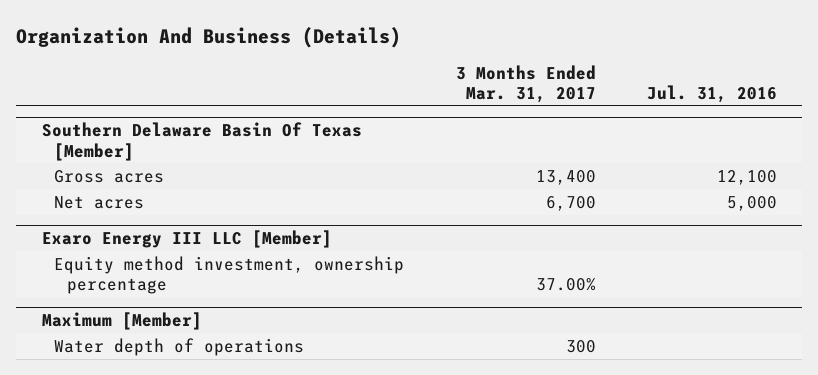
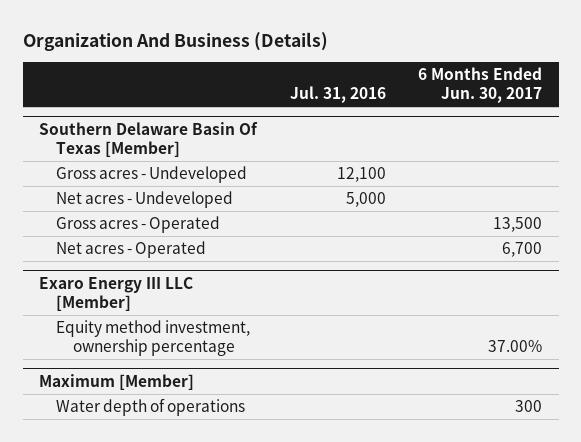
[455,64,596,104] 3 Months Ended Mar. 31, 2017 -> none
none -> [418,67,543,104] 6 Months Ended Jun. 30, 2017
[54,169,165,183] Gross acres -> [56,166,248,184] Gross acres - Undeveloped
[54,195,145,209] Net acres -> [56,191,234,209] Net acres - Undeveloped
none -> [56,216,221,234] Gross acres - Operated
none -> [56,241,207,259] Net acres - Operated

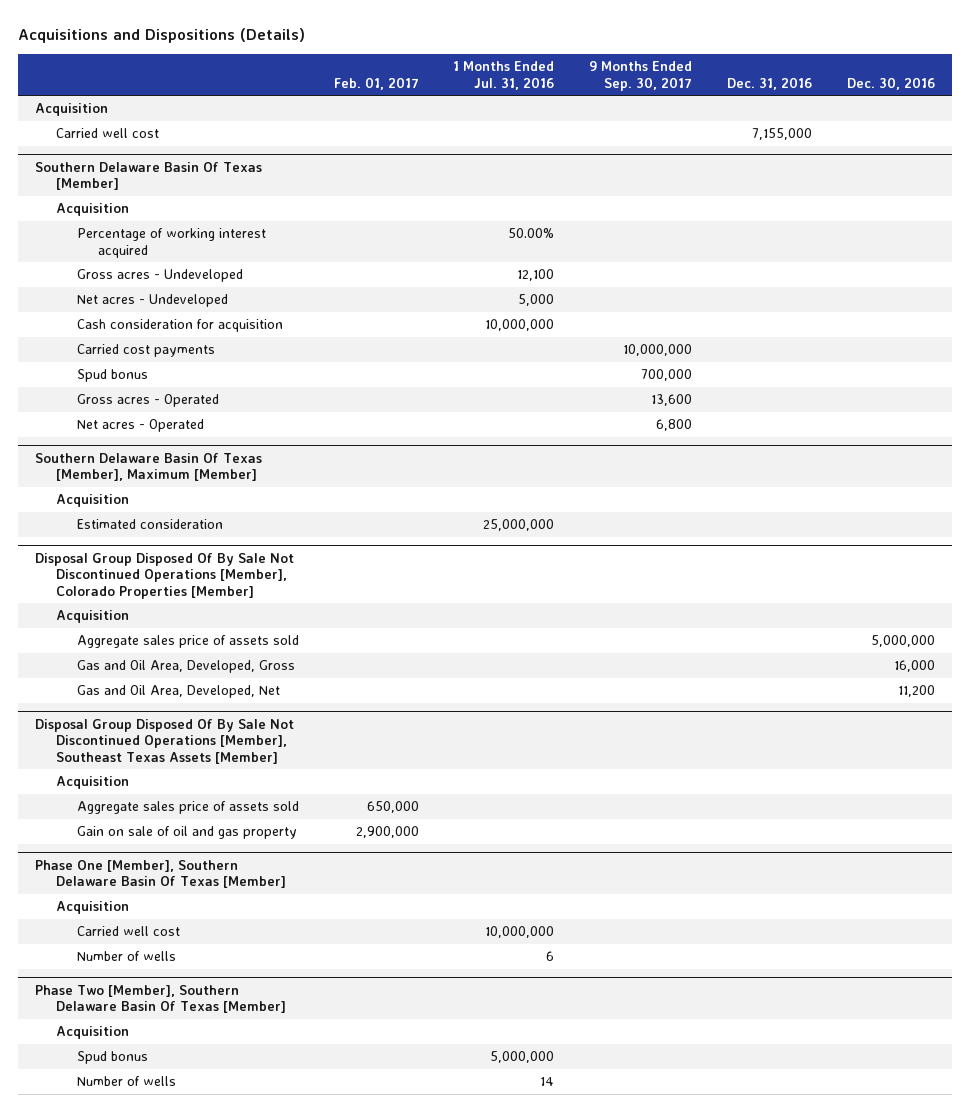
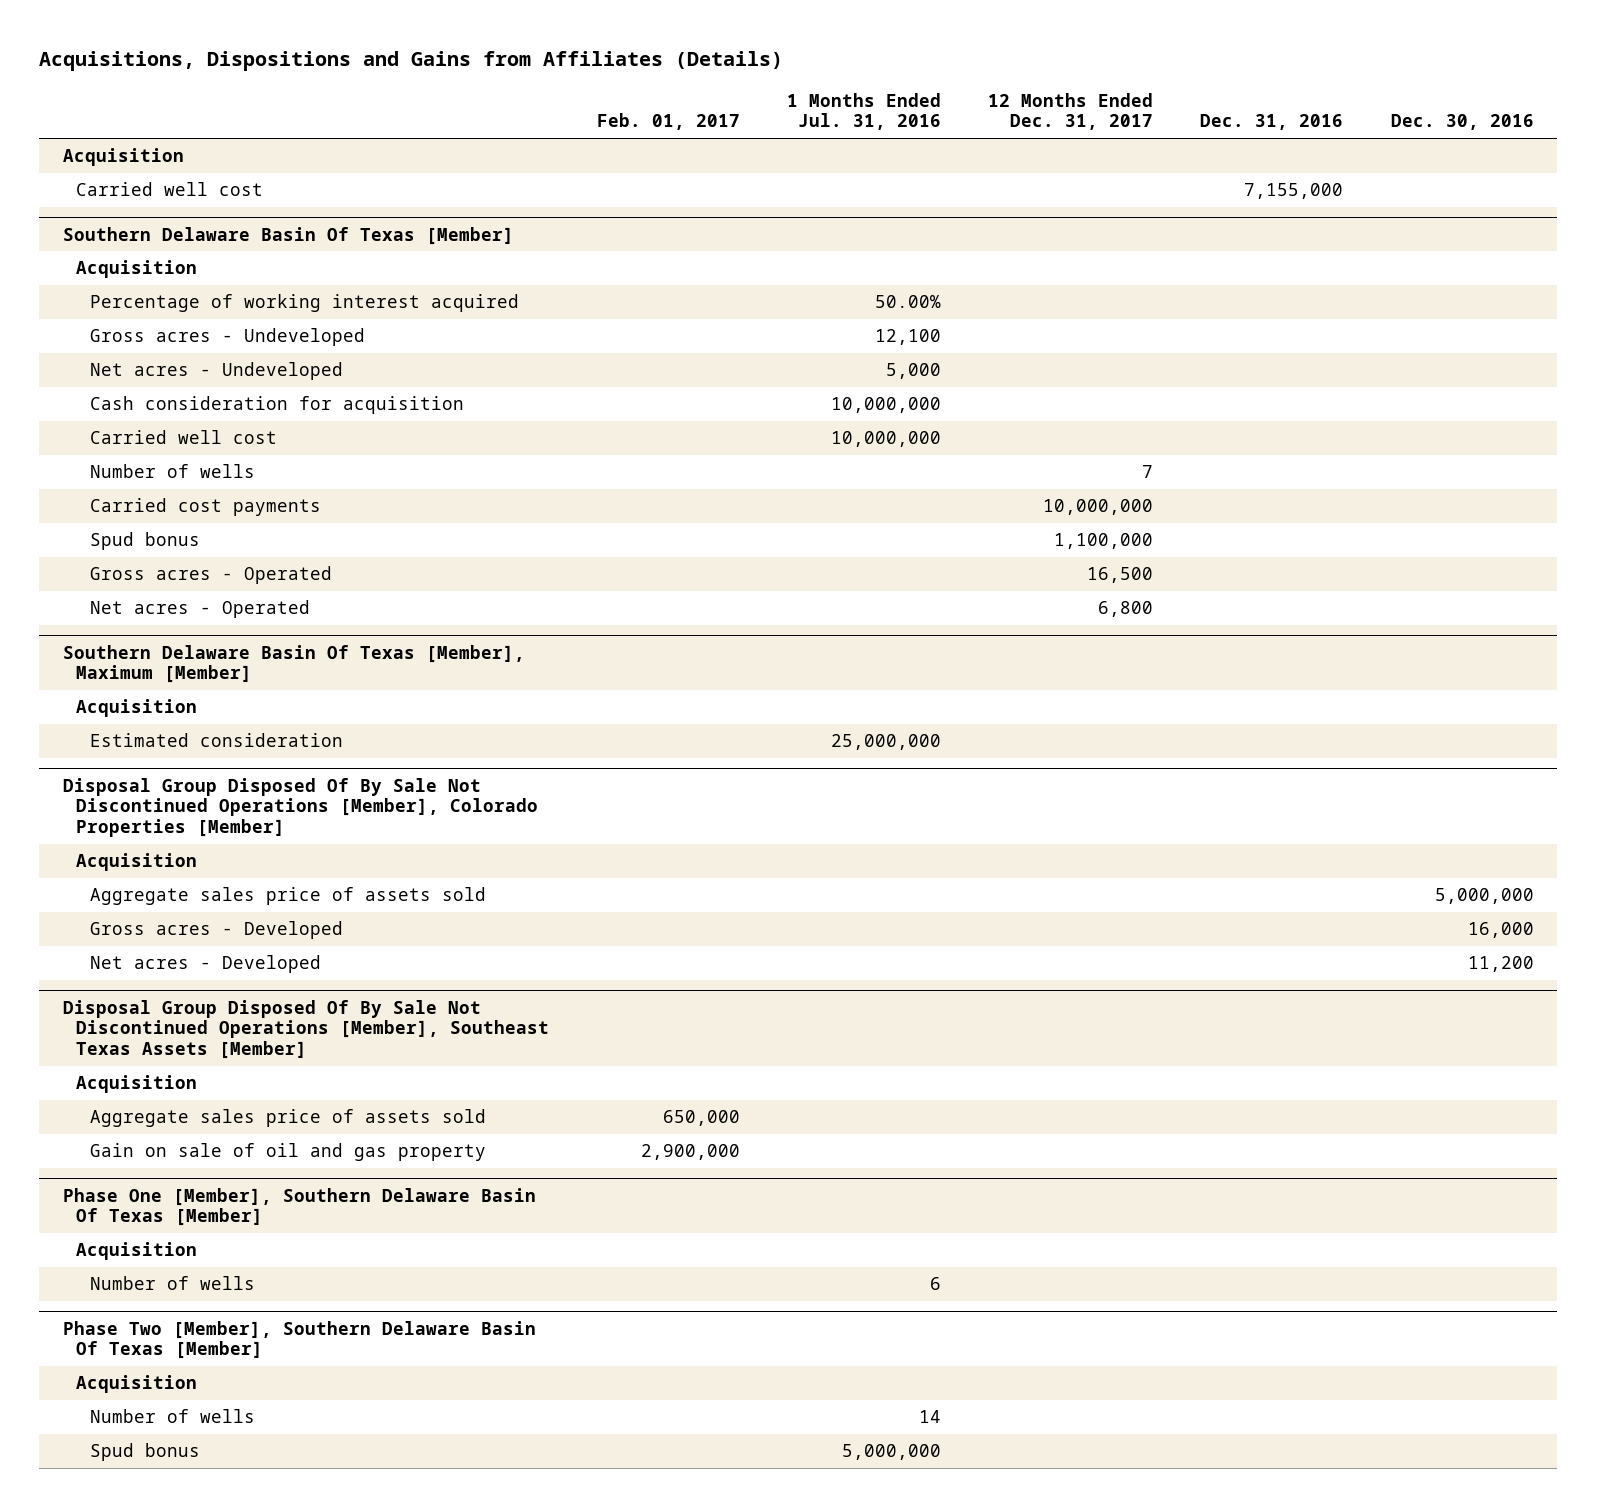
[17,27,305,43] Acquisitions and Dispositions (Details) -> [39,51,784,72] Acquisitions, Dispositions and Gains from Affiliates (Details)
[589,61,693,91] 9 Months Ended Sep. 30, 2017 -> none
none -> [988,92,1154,131] 12 Months Ended Dec. 31, 2017
none -> [89,430,277,445] Carried well cost
none -> [89,464,255,479] Number of wells
[76,660,295,674] Gas and Oil Area, Developed, Gross -> [89,921,343,940] Gross acres - Developed
[76,685,280,699] Gas and Oil Area, Developed, Net -> [89,955,321,974] Net acres - Developed
[76,926,180,937] Carried well cost -> none
[76,1051,148,1065] Spud bonus -> [89,1443,200,1462] Spud bonus

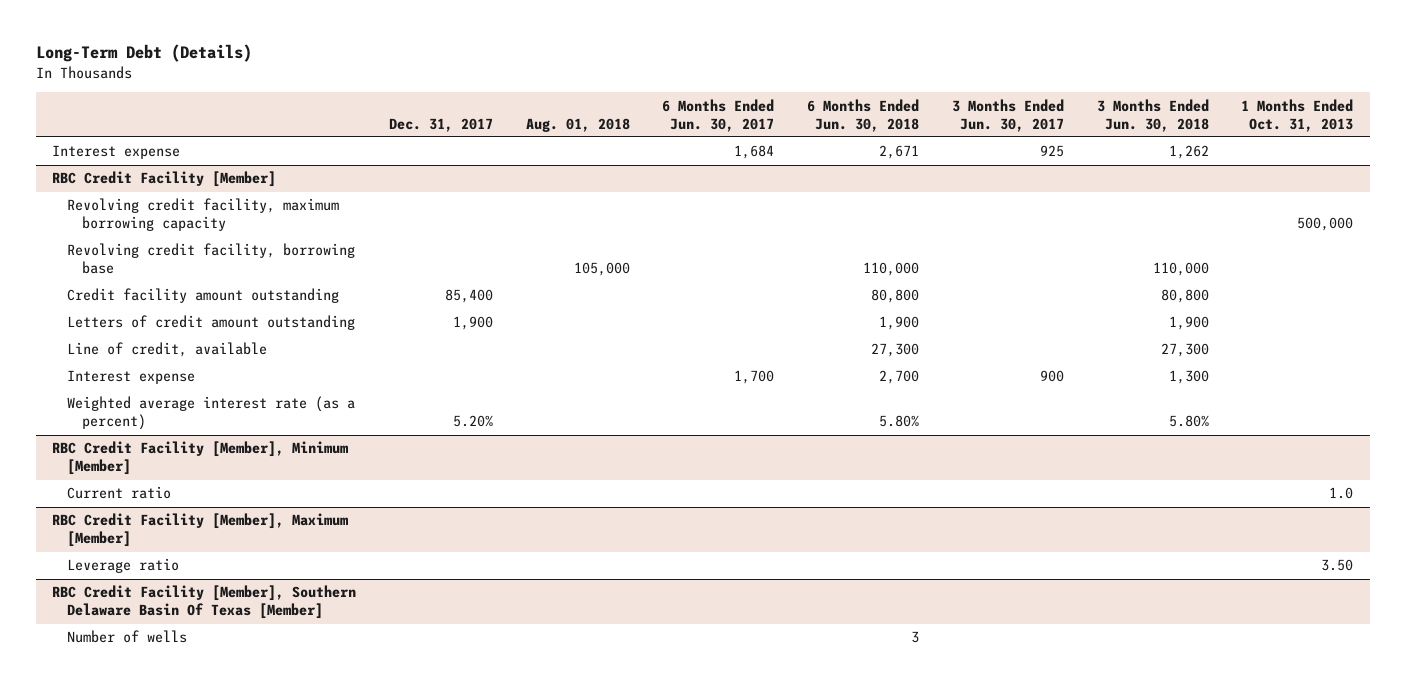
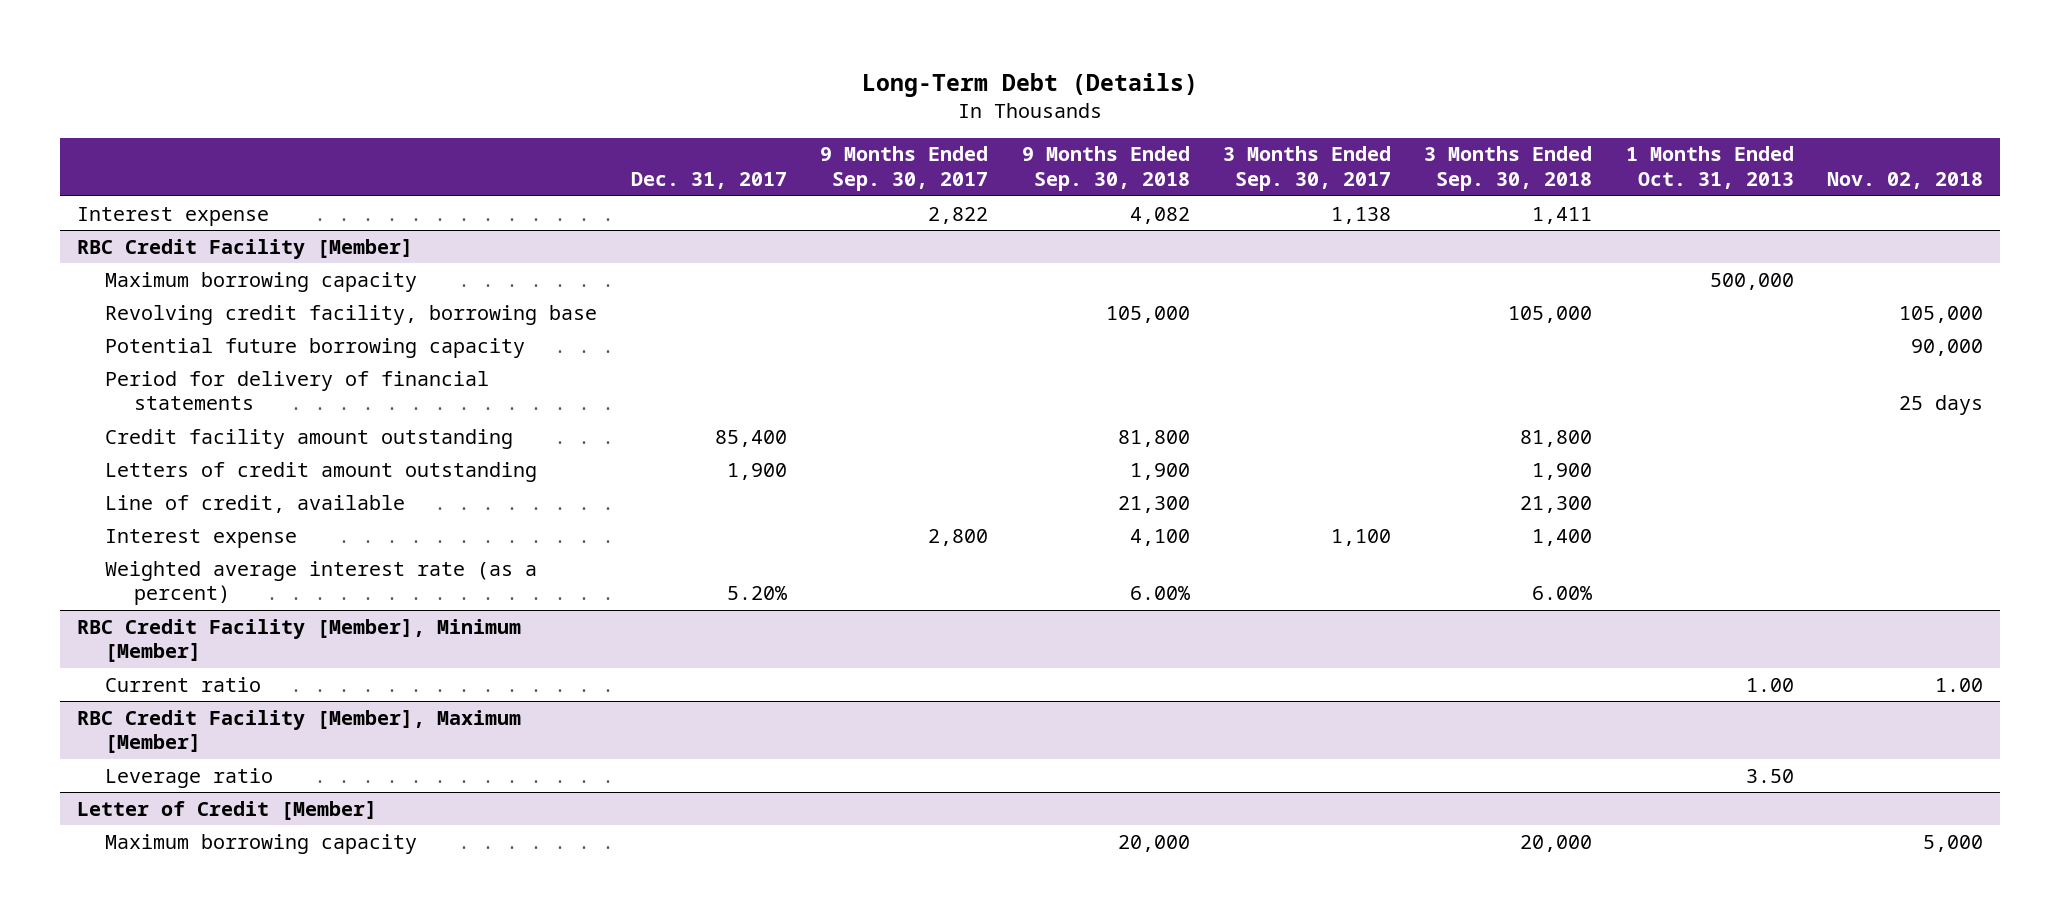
[525,117,630,132] Aug. 01, 2018 -> none
[662,98,775,132] 6 Months Ended Jun. 30, 2017 -> none
[807,98,920,132] 6 Months Ended Jun. 30, 2018 -> none
[951,98,1064,132] 3 Months Ended Jun. 30, 2017 -> none
[1096,98,1209,132] 3 Months Ended Jun. 30, 2018 -> none
none -> [820,146,989,192] 9 Months Ended Sep. 30, 2017
none -> [1021,146,1190,192] 9 Months Ended Sep. 30, 2018
none -> [1223,146,1392,192] 3 Months Ended Sep. 30, 2017
none -> [1424,146,1593,192] 3 Months Ended Sep. 30, 2018
none -> [1827,172,1984,190] Nov. 02, 2018
[67,198,340,232] Revolving credit facility, maximum borrowing capacity -> [105,271,418,292] Maximum borrowing capacity
none -> [105,337,526,358] Potential future borrowing capacity
none -> [105,370,490,411] Period for delivery of financial statements
[1329,487,1354,500] 1.0 -> [1745,677,1794,692] 1.00
[51,585,356,620] RBC Credit Facility [Member], Southern Delaware Basin Of Texas [Member] -> none
[67,630,188,644] Number of wells -> none
none -> [76,800,377,820] Letter of Credit [Member]
none -> [105,833,418,854] Maximum borrowing capacity

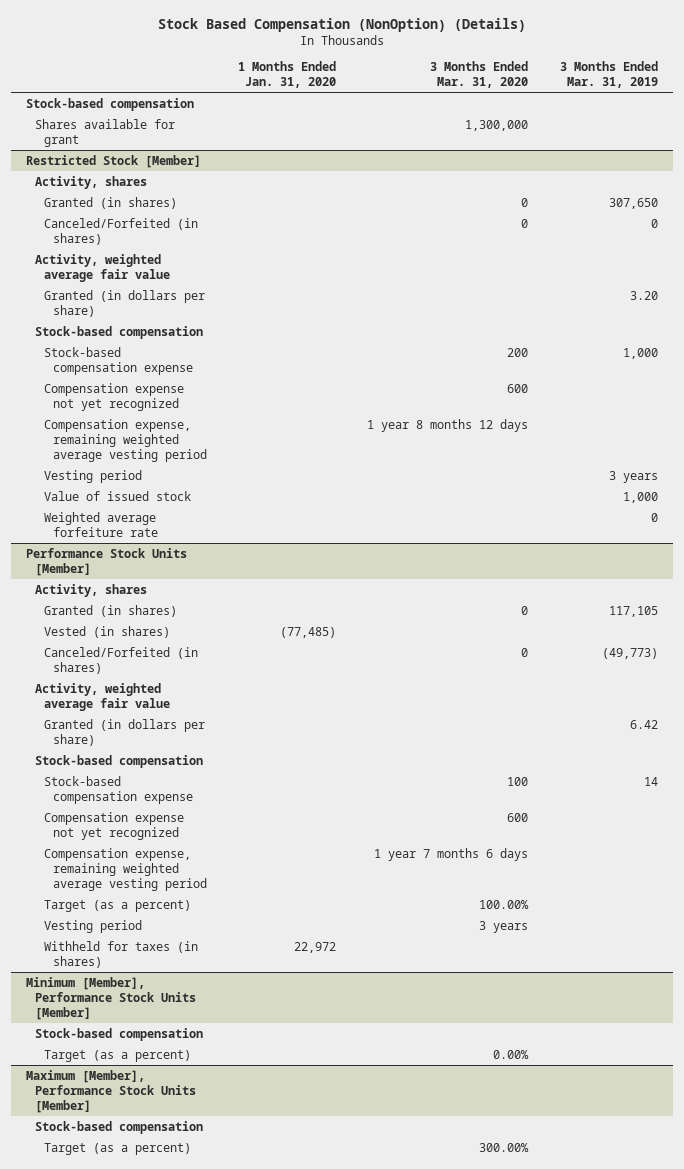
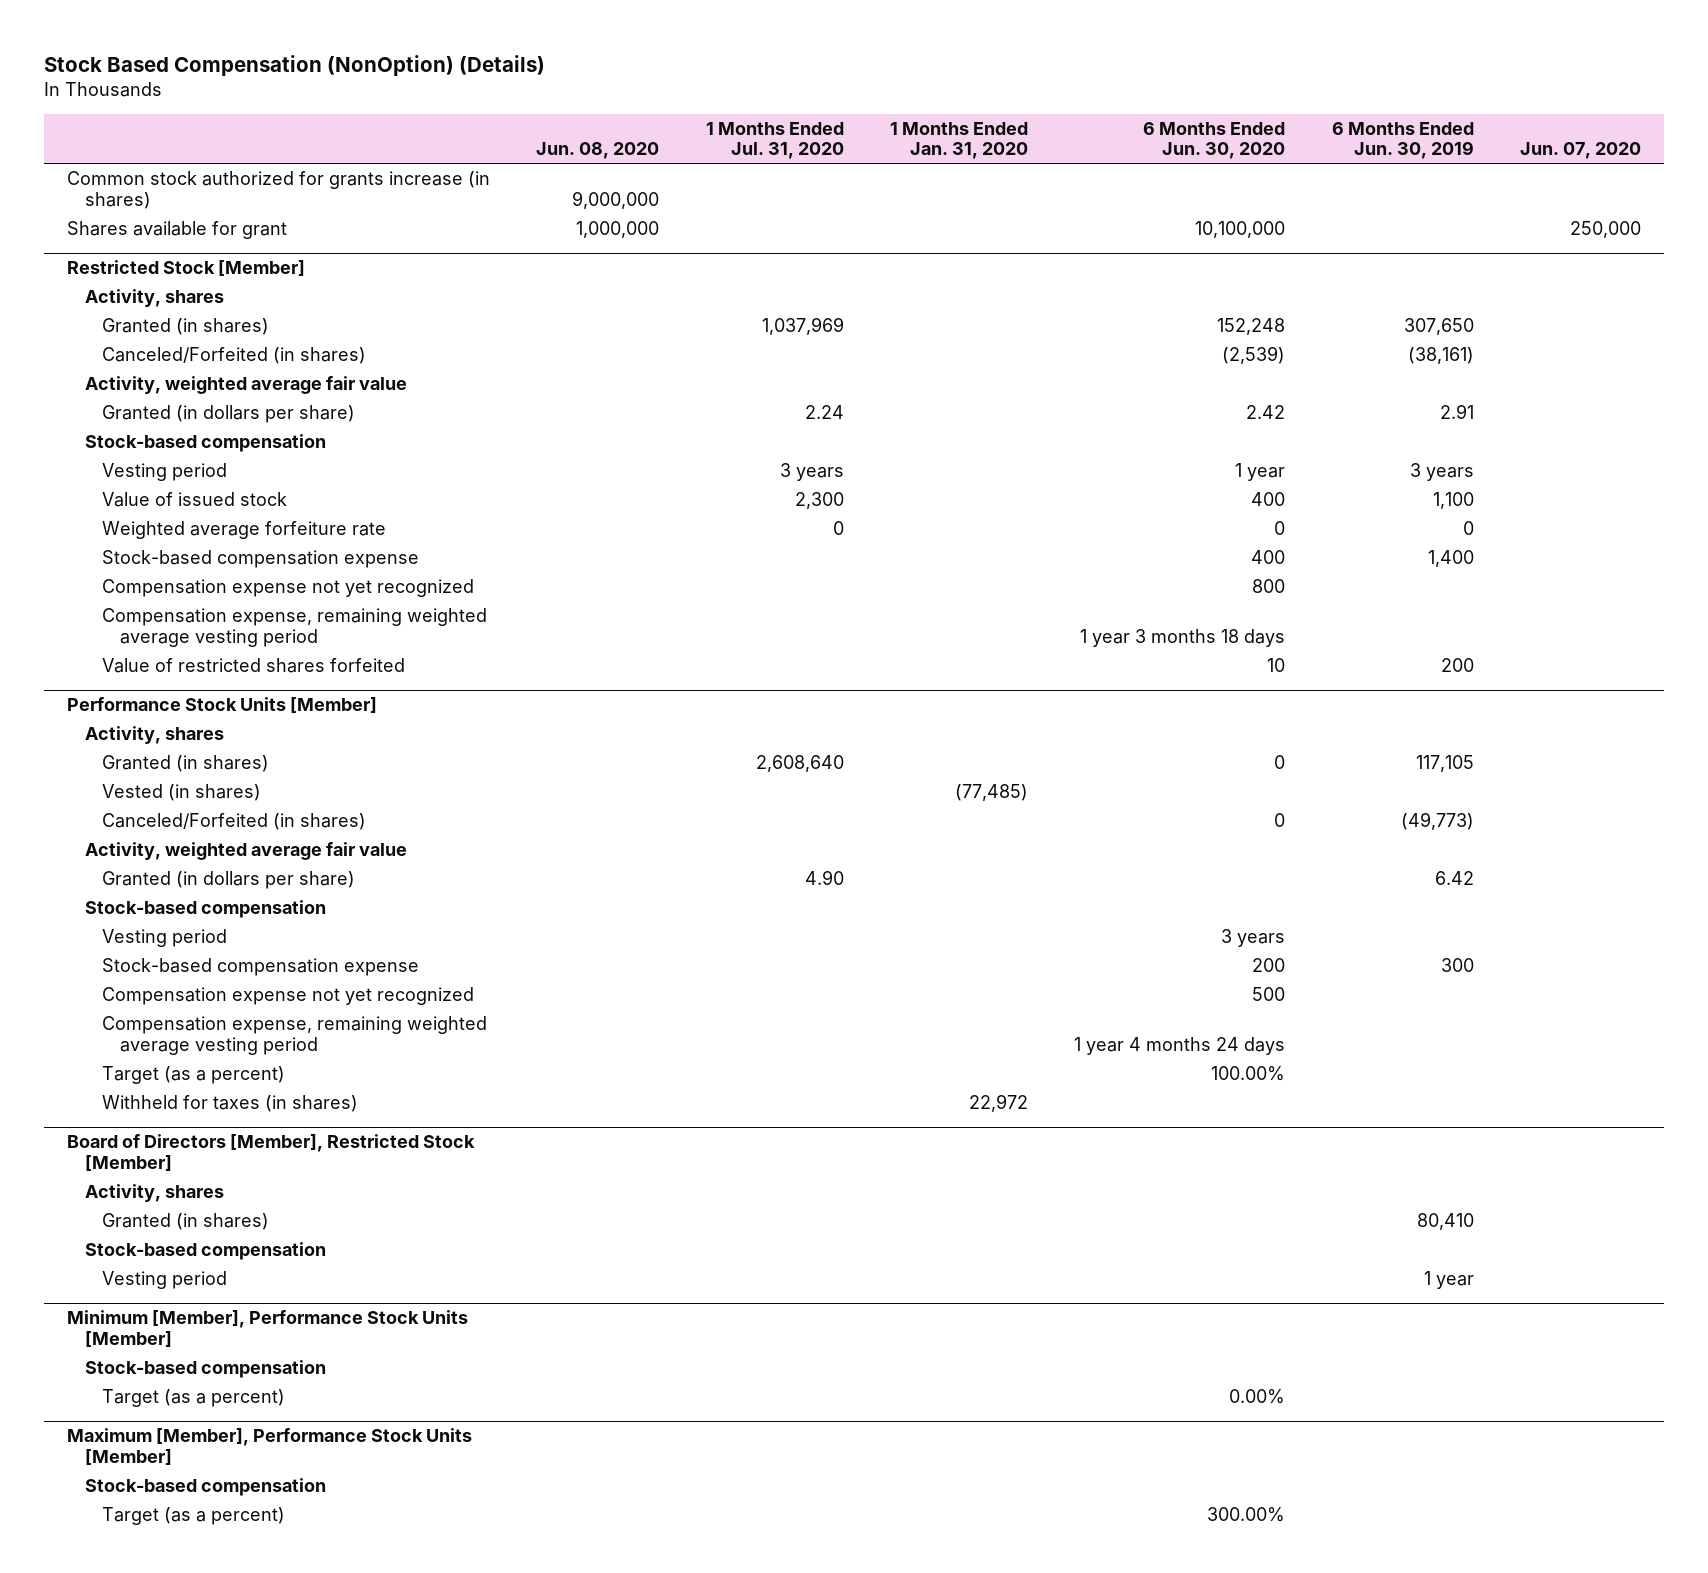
[430,61,529,89] 3 Months Ended Mar. 31, 2020 -> none
[559,61,658,89] 3 Months Ended Mar. 31, 2019 -> none
none -> [536,142,660,160] Jun. 08, 2020
none -> [705,121,844,160] 1 Months Ended Jul. 31, 2020
none -> [1143,121,1286,160] 6 Months Ended Jun. 30, 2020
none -> [1331,121,1474,160] 6 Months Ended Jun. 30, 2019
none -> [1519,142,1641,160] Jun. 07, 2020
[26,97,195,111] Stock-based compensation -> none
none -> [66,171,490,209] Common stock authorized for grants increase (in shares)
[43,346,193,375] Stock-based compensation expense -> [102,550,420,569] Stock-based compensation expense
[43,382,184,411] Compensation expense not yet recognized -> [102,579,475,598] Compensation expense not yet recognized
[43,418,207,462] Compensation expense, remaining weighted average vesting period -> [102,608,488,647] Compensation expense, remaining weighted average vesting period
none -> [102,658,406,674] Value of restricted shares forfeited
[43,919,142,933] Vesting period -> [102,929,228,948] Vesting period
none -> [66,1134,475,1173] Board of Directors [Member], Restricted Stock [Member]
none -> [84,1184,224,1203] Activity, shares
none -> [102,1213,270,1231] Granted (in shares)
none -> [84,1242,326,1261] Stock-based compensation
none -> [102,1271,228,1290] Vesting period

